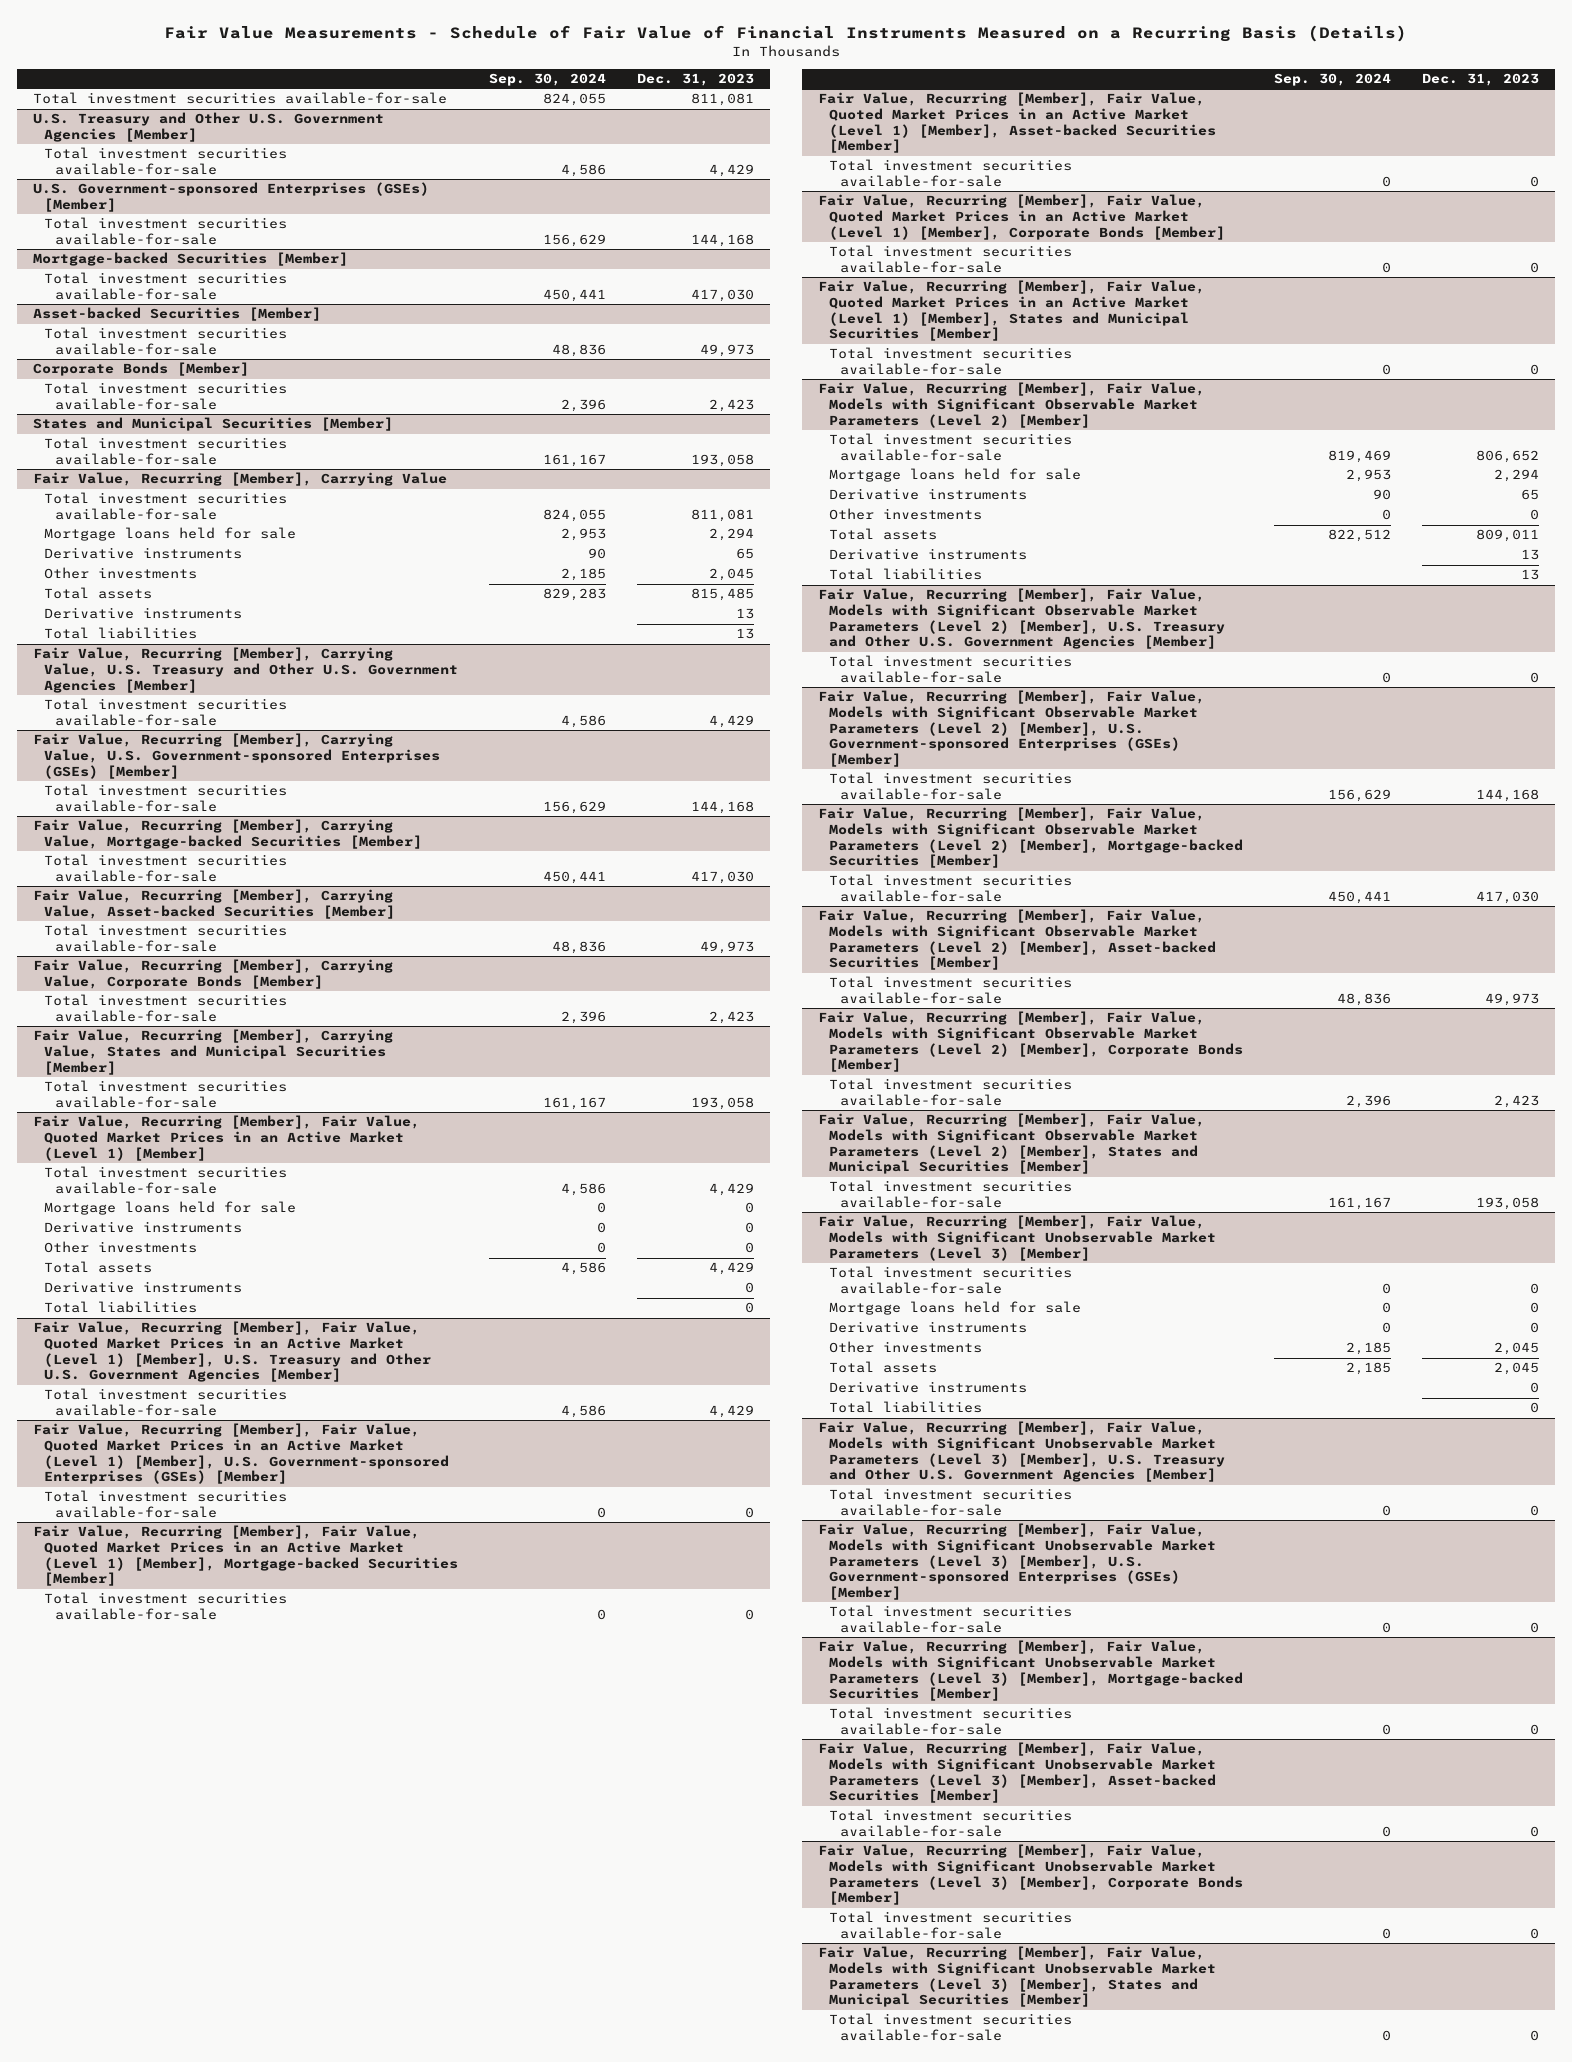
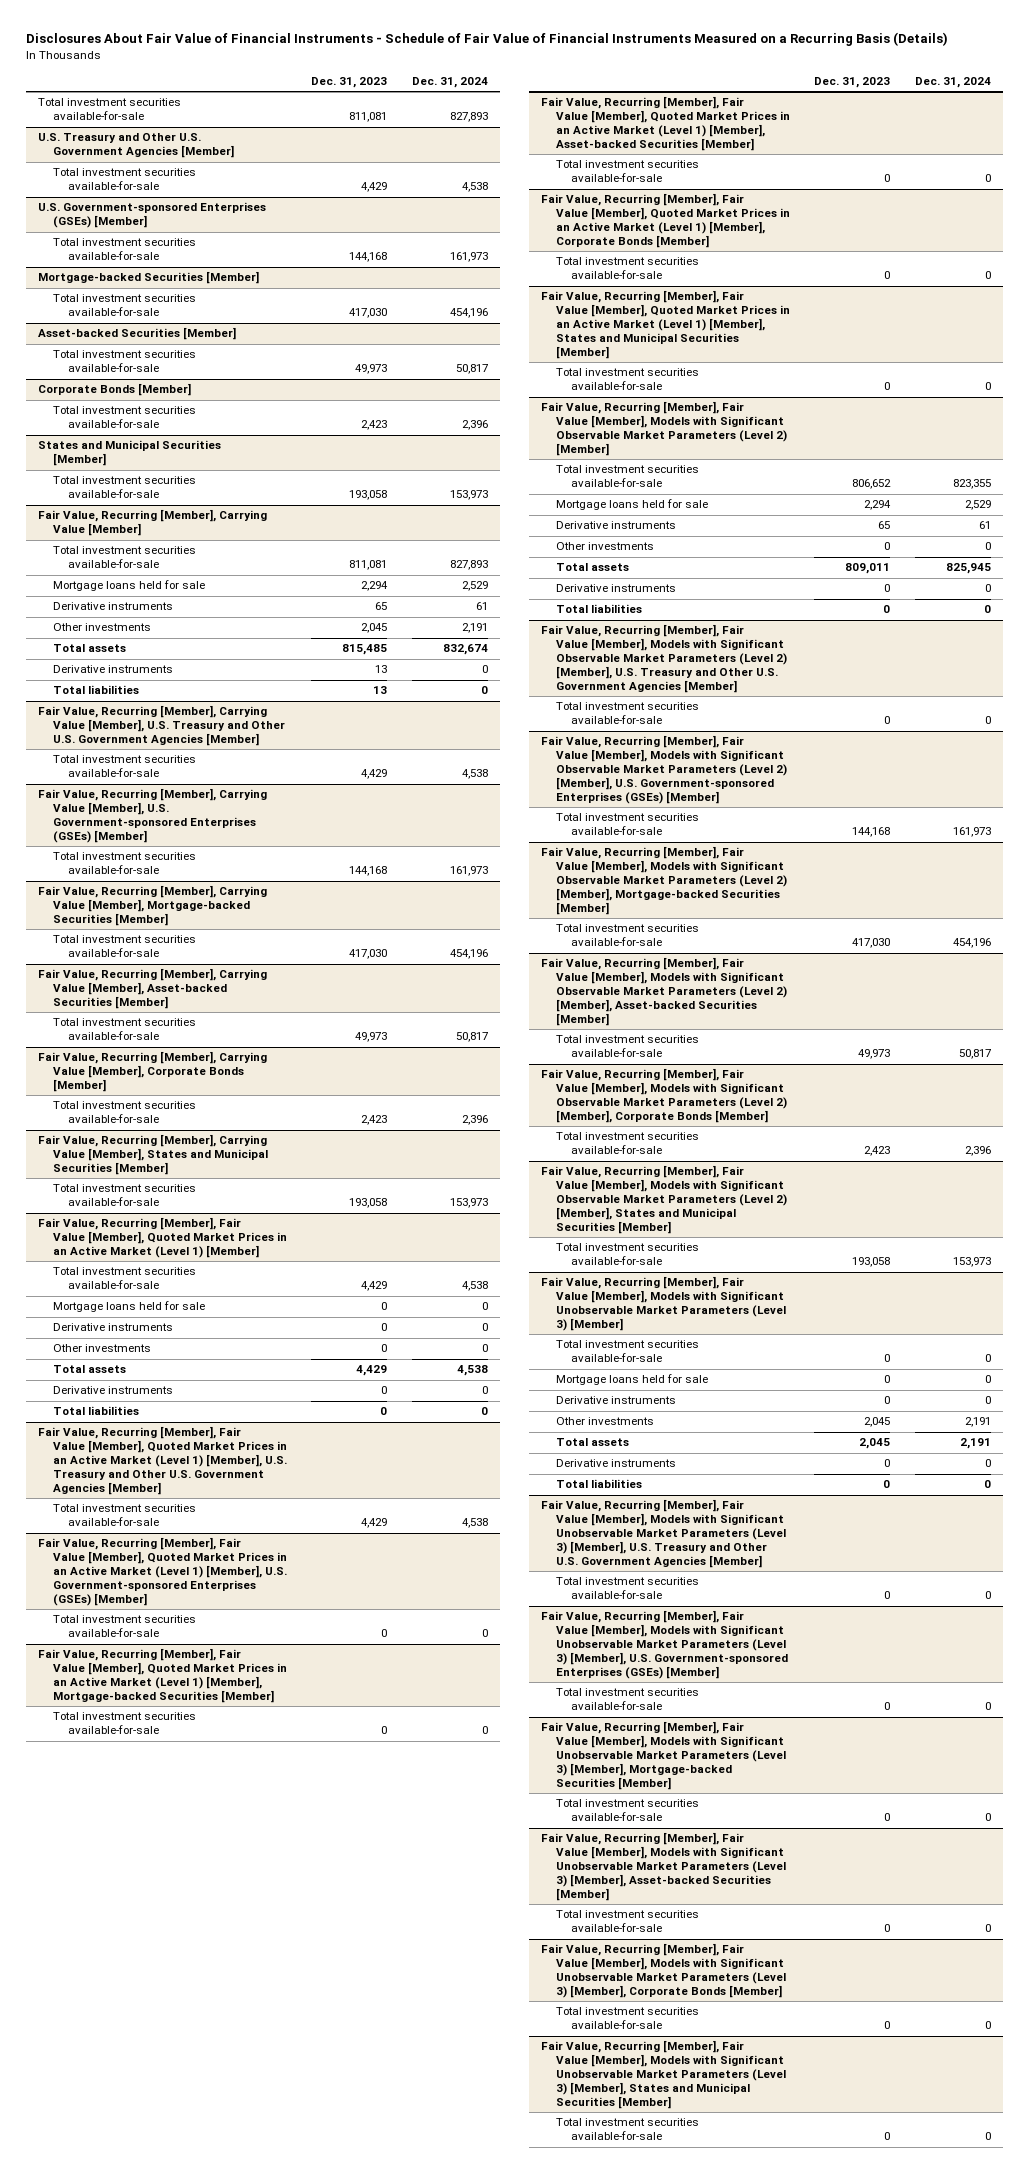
[163,24,1407,42] Fair Value Measurements - Schedule of Fair Value of Financial Instruments Measured on a Recurring Basis (Details) -> [25,32,948,47] Disclosures About Fair Value of Financial Instruments - Schedule of Fair Value of Financial Instruments Measured on a Recurring Basis (Details)
[488,73,606,87] Sep. 30, 2024 -> none
none -> [411,76,488,88] Dec. 31, 2024
[32,472,447,487] Fair Value, Recurring [Member], Carrying Value -> [37,509,267,537] Fair Value, Recurring [Member], Carrying Value [Member]
[32,647,458,693] Fair Value, Recurring [Member], Carrying Value, U.S. Treasury and Other U.S. Government Agencies [Member] -> [37,705,286,747] Fair Value, Recurring [Member], Carrying Value [Member], U.S. Treasury and Other U.S. Government Agencies [Member]
[32,733,440,779] Fair Value, Recurring [Member], Carrying Value, U.S. Government-sponsored Enterprises (GSEs) [Member] -> [37,788,267,843] Fair Value, Recurring [Member], Carrying Value [Member], U.S. Government-sponsored Enterprises (GSEs) [Member]
[32,819,422,850] Fair Value, Recurring [Member], Carrying Value, Mortgage-backed Securities [Member] -> [37,885,267,927] Fair Value, Recurring [Member], Carrying Value [Member], Mortgage-backed Securities [Member]
[32,889,395,920] Fair Value, Recurring [Member], Carrying Value, Asset-backed Securities [Member] -> [37,968,267,1010] Fair Value, Recurring [Member], Carrying Value [Member], Asset-backed Securities [Member]
[32,959,393,990] Fair Value, Recurring [Member], Carrying Value, Corporate Bonds [Member] -> [37,1051,267,1093] Fair Value, Recurring [Member], Carrying Value [Member], Corporate Bonds [Member]
[32,1029,393,1075] Fair Value, Recurring [Member], Carrying Value, States and Municipal Securities [Member] -> [37,1134,269,1176] Fair Value, Recurring [Member], Carrying Value [Member], States and Municipal Securities [Member]
[32,1115,420,1161] Fair Value, Recurring [Member], Fair Value, Quoted Market Prices in an Active Market (Level 1) [Member] -> [37,1217,288,1259] Fair Value, Recurring [Member], Fair Value [Member], Quoted Market Prices in an Active Market (Level 1) [Member]
[32,1321,431,1383] Fair Value, Recurring [Member], Fair Value, Quoted Market Prices in an Active Market (Level 1) [Member], U.S. Treasury and Other U.S. Government Agencies [Member] -> [37,1426,288,1495] Fair Value, Recurring [Member], Fair Value [Member], Quoted Market Prices in an Active Market (Level 1) [Member], U.S. Treasury and Other U.S. Government Agencies [Member]
[32,1423,449,1485] Fair Value, Recurring [Member], Fair Value, Quoted Market Prices in an Active Market (Level 1) [Member], U.S. Government-sponsored Enterprises (GSEs) [Member] -> [37,1537,288,1606] Fair Value, Recurring [Member], Fair Value [Member], Quoted Market Prices in an Active Market (Level 1) [Member], U.S. Government-sponsored Enterprises (GSEs) [Member]
[32,1525,458,1587] Fair Value, Recurring [Member], Fair Value, Quoted Market Prices in an Active Market (Level 1) [Member], Mortgage-backed Securities [Member] -> [37,1648,288,1703] Fair Value, Recurring [Member], Fair Value [Member], Quoted Market Prices in an Active Market (Level 1) [Member], Mortgage-backed Securities [Member]
[817,92,1216,154] Fair Value, Recurring [Member], Fair Value, Quoted Market Prices in an Active Market (Level 1) [Member], Asset-backed Securities [Member] -> [540,96,790,151] Fair Value, Recurring [Member], Fair Value [Member], Quoted Market Prices in an Active Market (Level 1) [Member], Asset-backed Securities [Member]
[817,194,1225,240] Fair Value, Recurring [Member], Fair Value, Quoted Market Prices in an Active Market (Level 1) [Member], Corporate Bonds [Member] -> [540,193,790,248] Fair Value, Recurring [Member], Fair Value [Member], Quoted Market Prices in an Active Market (Level 1) [Member], Corporate Bonds [Member]
[817,280,1205,342] Fair Value, Recurring [Member], Fair Value, Quoted Market Prices in an Active Market (Level 1) [Member], States and Municipal Securities [Member] -> [540,290,790,359] Fair Value, Recurring [Member], Fair Value [Member], Quoted Market Prices in an Active Market (Level 1) [Member], States and Municipal Securities [Member]
[817,382,1205,428] Fair Value, Recurring [Member], Fair Value, Models with Significant Observable Market Parameters (Level 2) [Member] -> [540,401,787,456] Fair Value, Recurring [Member], Fair Value [Member], Models with Significant Observable Market Parameters (Level 2) [Member]
[1520,549,1539,561] 13 -> [884,584,891,593] 0
[1520,569,1539,581] 13 -> [883,605,891,614] 0
[817,588,1225,650] Fair Value, Recurring [Member], Fair Value, Models with Significant Observable Market Parameters (Level 2) [Member], U.S. Treasury and Other U.S. Government Agencies [Member] -> [540,624,787,693] Fair Value, Recurring [Member], Fair Value [Member], Models with Significant Observable Market Parameters (Level 2) [Member], U.S. Treasury and Other U.S. Government Agencies [Member]
[817,690,1205,768] Fair Value, Recurring [Member], Fair Value, Models with Significant Observable Market Parameters (Level 2) [Member], U.S. Government-sponsored Enterprises (GSEs) [Member] -> [540,735,787,804] Fair Value, Recurring [Member], Fair Value [Member], Models with Significant Observable Market Parameters (Level 2) [Member], U.S. Government-sponsored Enterprises (GSEs) [Member]
[817,807,1243,869] Fair Value, Recurring [Member], Fair Value, Models with Significant Observable Market Parameters (Level 2) [Member], Mortgage-backed Securities [Member] -> [540,846,787,915] Fair Value, Recurring [Member], Fair Value [Member], Models with Significant Observable Market Parameters (Level 2) [Member], Mortgage-backed Securities [Member]
[817,909,1216,971] Fair Value, Recurring [Member], Fair Value, Models with Significant Observable Market Parameters (Level 2) [Member], Asset-backed Securities [Member] -> [540,957,787,1026] Fair Value, Recurring [Member], Fair Value [Member], Models with Significant Observable Market Parameters (Level 2) [Member], Asset-backed Securities [Member]
[817,1011,1243,1073] Fair Value, Recurring [Member], Fair Value, Models with Significant Observable Market Parameters (Level 2) [Member], Corporate Bonds [Member] -> [540,1068,787,1123] Fair Value, Recurring [Member], Fair Value [Member], Models with Significant Observable Market Parameters (Level 2) [Member], Corporate Bonds [Member]
[817,1113,1205,1175] Fair Value, Recurring [Member], Fair Value, Models with Significant Observable Market Parameters (Level 2) [Member], States and Municipal Securities [Member] -> [540,1165,787,1234] Fair Value, Recurring [Member], Fair Value [Member], Models with Significant Observable Market Parameters (Level 2) [Member], States and Municipal Securities [Member]
[817,1215,1216,1261] Fair Value, Recurring [Member], Fair Value, Models with Significant Unobservable Market Parameters (Level 3) [Member] -> [540,1276,786,1331] Fair Value, Recurring [Member], Fair Value [Member], Models with Significant Unobservable Market Parameters (Level 3) [Member]
[817,1421,1225,1483] Fair Value, Recurring [Member], Fair Value, Models with Significant Unobservable Market Parameters (Level 3) [Member], U.S. Treasury and Other U.S. Government Agencies [Member] -> [540,1499,786,1568] Fair Value, Recurring [Member], Fair Value [Member], Models with Significant Unobservable Market Parameters (Level 3) [Member], U.S. Treasury and Other U.S. Government Agencies [Member]
[817,1523,1216,1601] Fair Value, Recurring [Member], Fair Value, Models with Significant Unobservable Market Parameters (Level 3) [Member], U.S. Government-sponsored Enterprises (GSEs) [Member] -> [540,1610,788,1679] Fair Value, Recurring [Member], Fair Value [Member], Models with Significant Unobservable Market Parameters (Level 3) [Member], U.S. Government-sponsored Enterprises (GSEs) [Member]
[817,1640,1243,1702] Fair Value, Recurring [Member], Fair Value, Models with Significant Unobservable Market Parameters (Level 3) [Member], Mortgage-backed Securities [Member] -> [540,1721,786,1790] Fair Value, Recurring [Member], Fair Value [Member], Models with Significant Unobservable Market Parameters (Level 3) [Member], Mortgage-backed Securities [Member]
[817,1742,1216,1804] Fair Value, Recurring [Member], Fair Value, Models with Significant Unobservable Market Parameters (Level 3) [Member], Asset-backed Securities [Member] -> [540,1832,786,1901] Fair Value, Recurring [Member], Fair Value [Member], Models with Significant Unobservable Market Parameters (Level 3) [Member], Asset-backed Securities [Member]
[817,1844,1243,1906] Fair Value, Recurring [Member], Fair Value, Models with Significant Unobservable Market Parameters (Level 3) [Member], Corporate Bonds [Member] -> [540,1943,786,1998] Fair Value, Recurring [Member], Fair Value [Member], Models with Significant Unobservable Market Parameters (Level 3) [Member], Corporate Bonds [Member]
[817,1946,1216,2008] Fair Value, Recurring [Member], Fair Value, Models with Significant Unobservable Market Parameters (Level 3) [Member], States and Municipal Securities [Member] -> [540,2040,786,2109] Fair Value, Recurring [Member], Fair Value [Member], Models with Significant Unobservable Market Parameters (Level 3) [Member], States and Municipal Securities [Member]

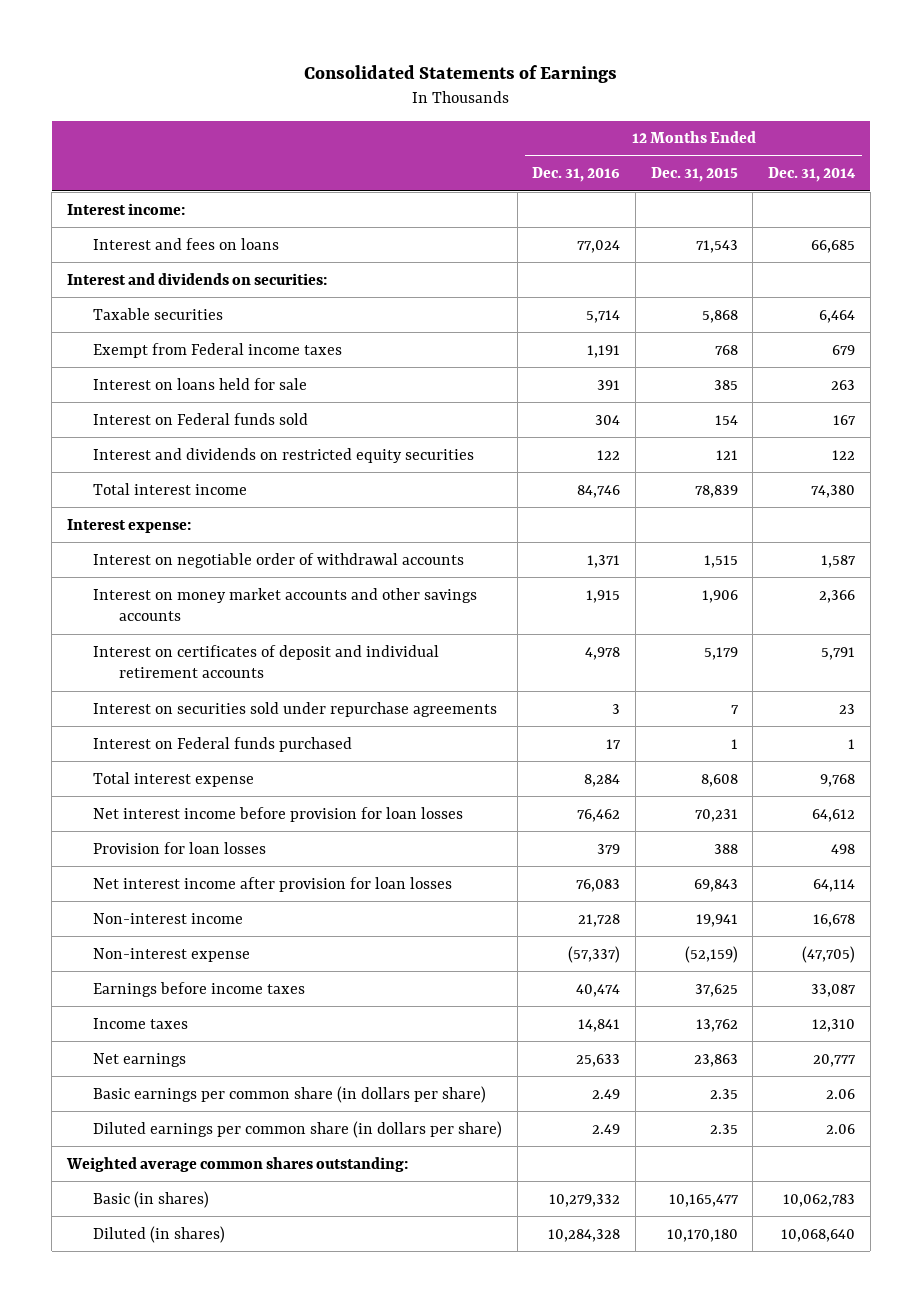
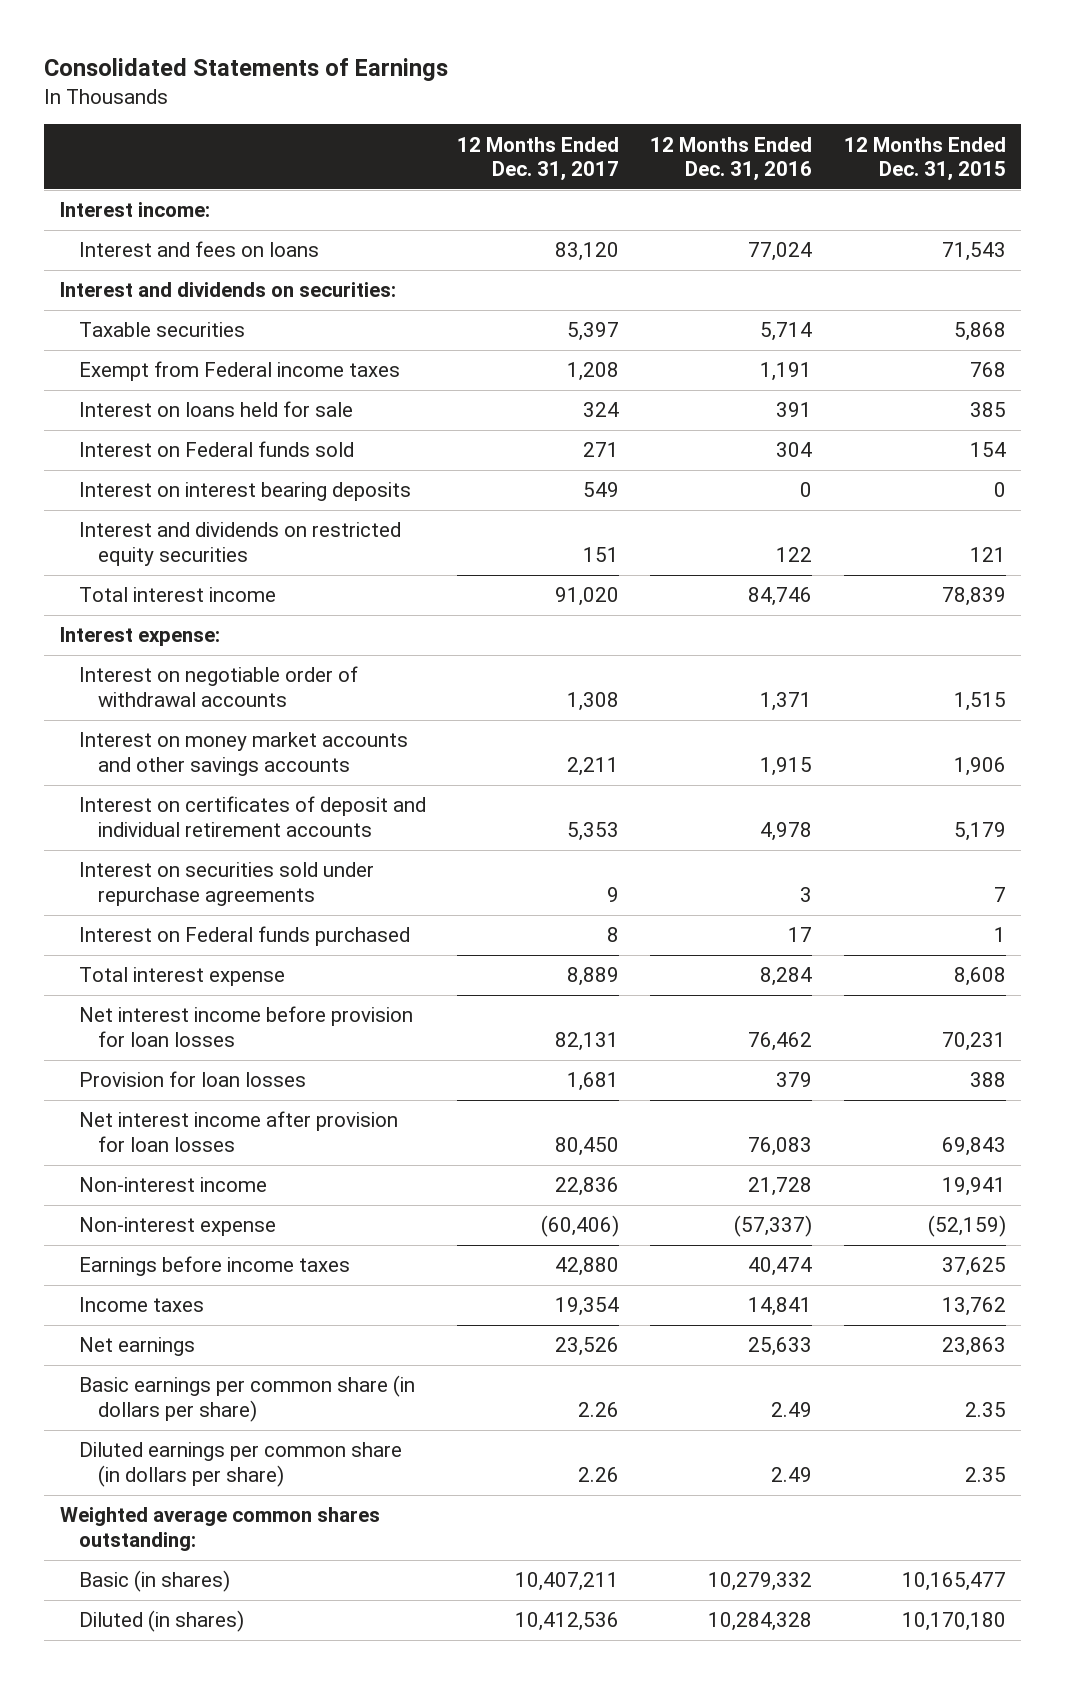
[767,167,856,183] Dec. 31, 2014 -> none
none -> [457,136,620,182] 12 Months Ended Dec. 31, 2017
none -> [79,482,412,502] Interest on interest bearing deposits

